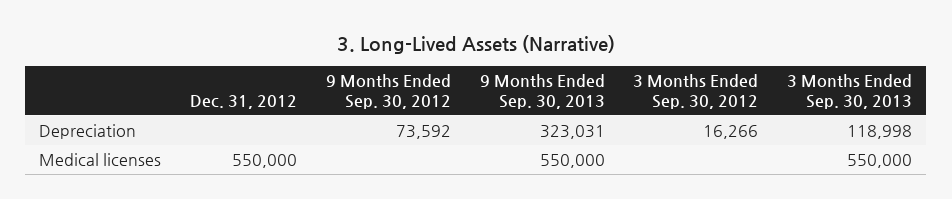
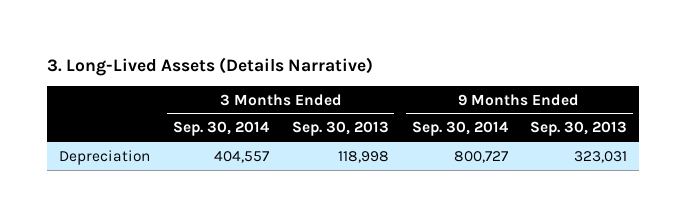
[336,35,615,55] 3. Long-Lived Assets (Narrative) -> [47,56,374,76] 3. Long-Lived Assets (Details Narrative)
[190,94,298,109] Dec. 31, 2012 -> none
[325,74,451,109] 9 Months Ended Sep. 30, 2012 -> none
[633,74,759,109] 3 Months Ended Sep. 30, 2012 -> none
none -> [172,121,269,137] Sep. 30, 2014
none -> [411,121,508,137] Sep. 30, 2014
[39,152,162,166] Medical licenses -> none

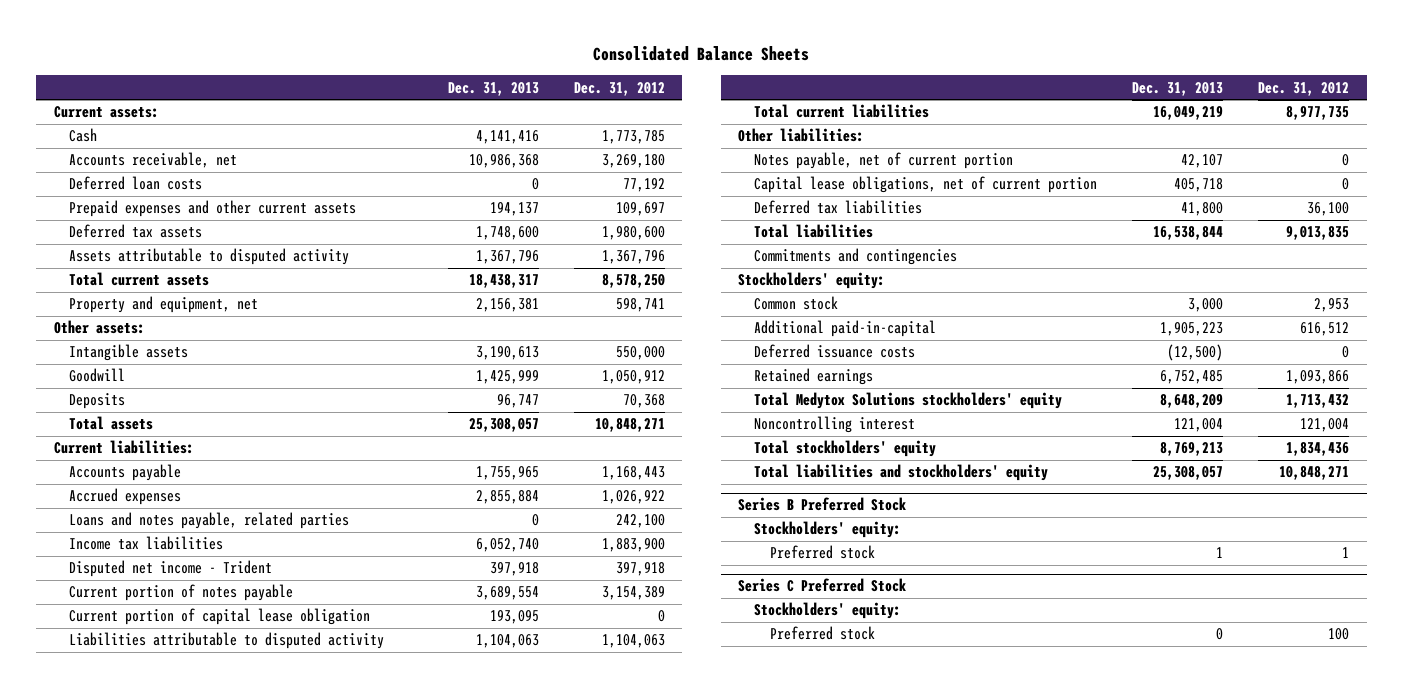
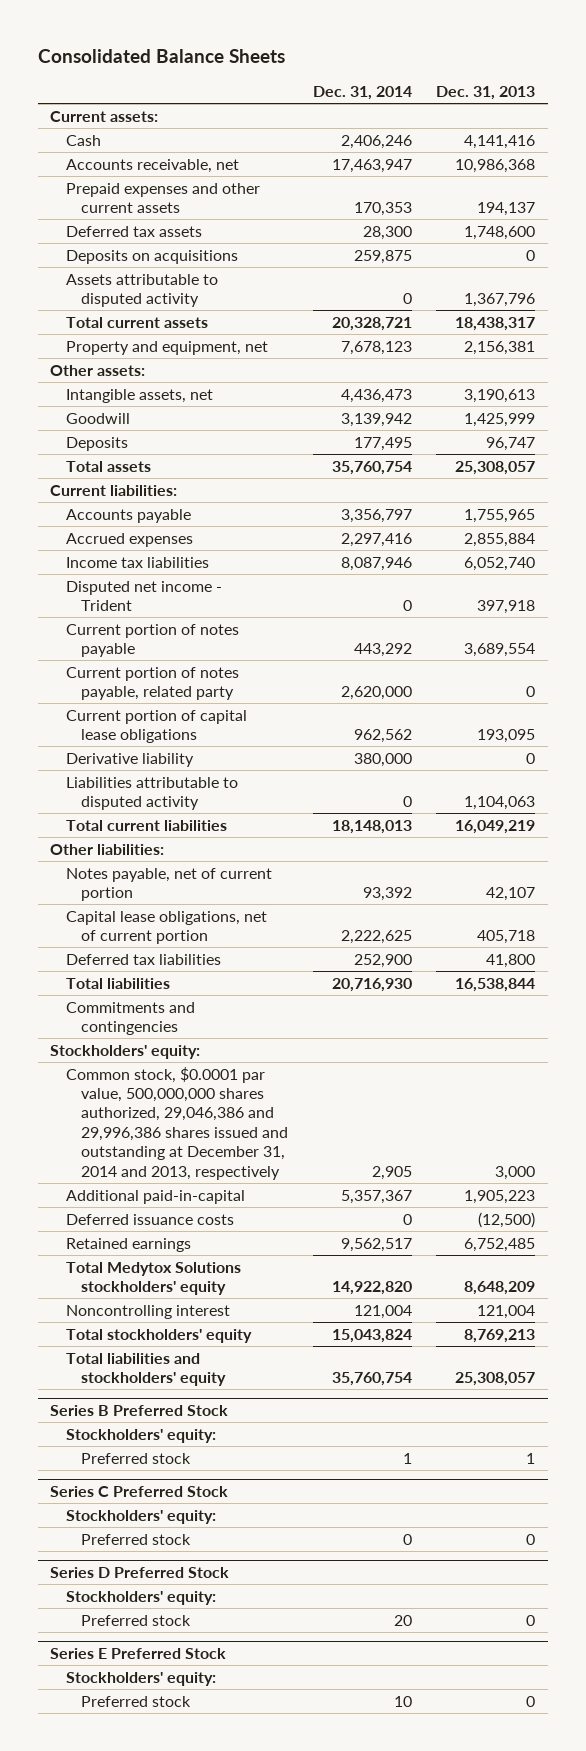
[573,81,665,96] Dec. 31, 2012 -> none
none -> [312,86,412,101] Dec. 31, 2014
[69,176,203,191] Deferred loan costs -> none
none -> [65,249,238,264] Deposits on acquisitions
[69,344,189,362] Intangible assets -> [65,388,213,403] Intangible assets, net
[69,512,350,530] Loans and notes payable, related parties -> none
none -> [65,666,239,701] Current portion of notes payable, related party
[69,608,371,626] Current portion of capital lease obligation -> [65,709,247,744] Current portion of capital lease obligations
none -> [65,752,194,767] Derivative liability
[753,296,838,311] Common stock -> [65,1066,289,1180] Common stock, $0.0001 par value, 500,000,000 shares authorized, 29,046,386 and 29,996,386 shares issued and outstanding at December 31, 2014 and 2013, respectively
none -> [50,1567,230,1579] Series D Preferred Stock
none -> [65,1590,216,1605] Stockholders' equity:
none -> [81,1614,192,1626] Preferred stock
none -> [50,1648,227,1660] Series E Preferred Stock
none -> [65,1671,216,1686] Stockholders' equity:
none -> [81,1695,192,1707] Preferred stock

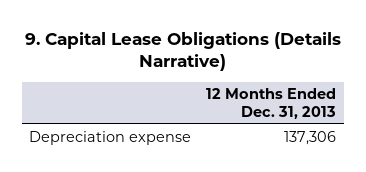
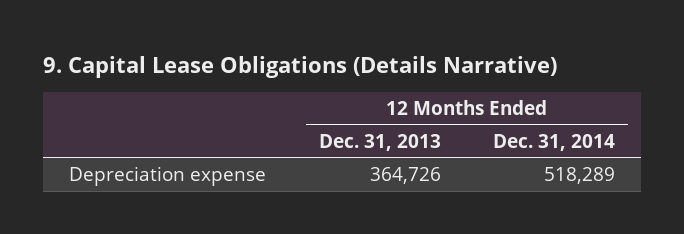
none -> [492,133,615,151] Dec. 31, 2014
[284,131,337,146] 137,306 -> [369,167,441,185] 364,726

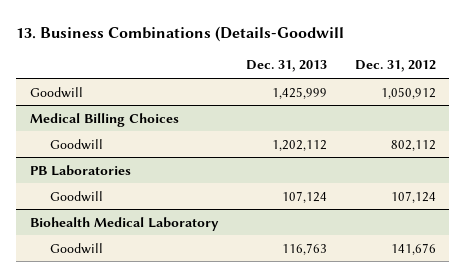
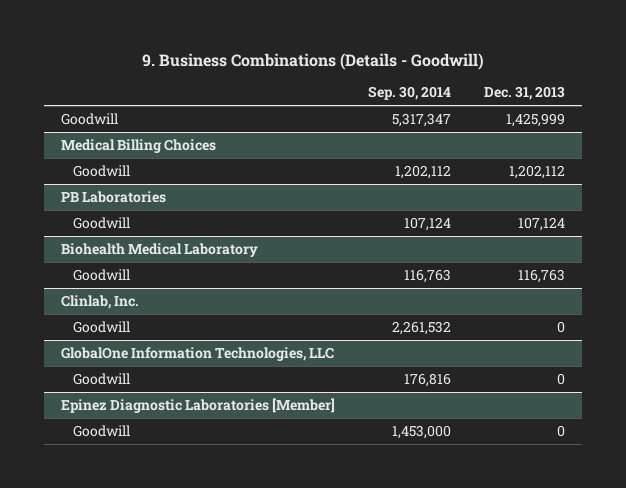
[16,25,345,42] 13. Business Combinations (Details-Goodwill -> [142,52,485,70] 9. Business Combinations (Details - Goodwill)
[354,60,436,73] Dec. 31, 2012 -> none
none -> [368,86,452,101] Sep. 30, 2014
none -> [60,294,139,309] Clinlab, Inc.
none -> [72,320,130,333] Goodwill
none -> [60,346,334,361] GlobalOne Information Technologies, LLC
none -> [72,372,130,385] Goodwill
none -> [60,397,335,413] Epinez Diagnostic Laboratories [Member]
none -> [72,424,130,437] Goodwill

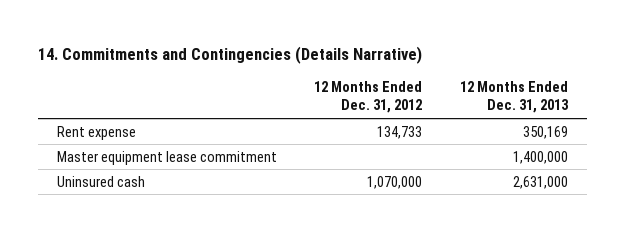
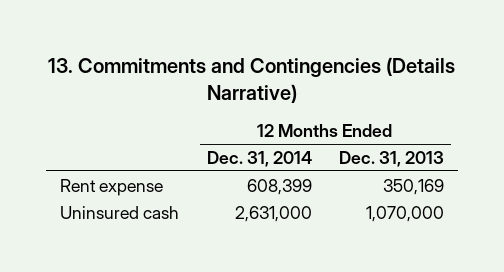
[37,46,422,65] 14. Commitments and Contingencies (Details Narrative) -> [48,57,456,103] 13. Commitments and Contingencies (Details Narrative)
[314,81,423,114] 12 Months Ended Dec. 31, 2012 -> none
none -> [206,150,312,167] Dec. 31, 2014
[56,150,277,165] Master equipment lease commitment -> none
[512,175,568,189] 2,631,000 -> [365,205,444,222] 1,070,000

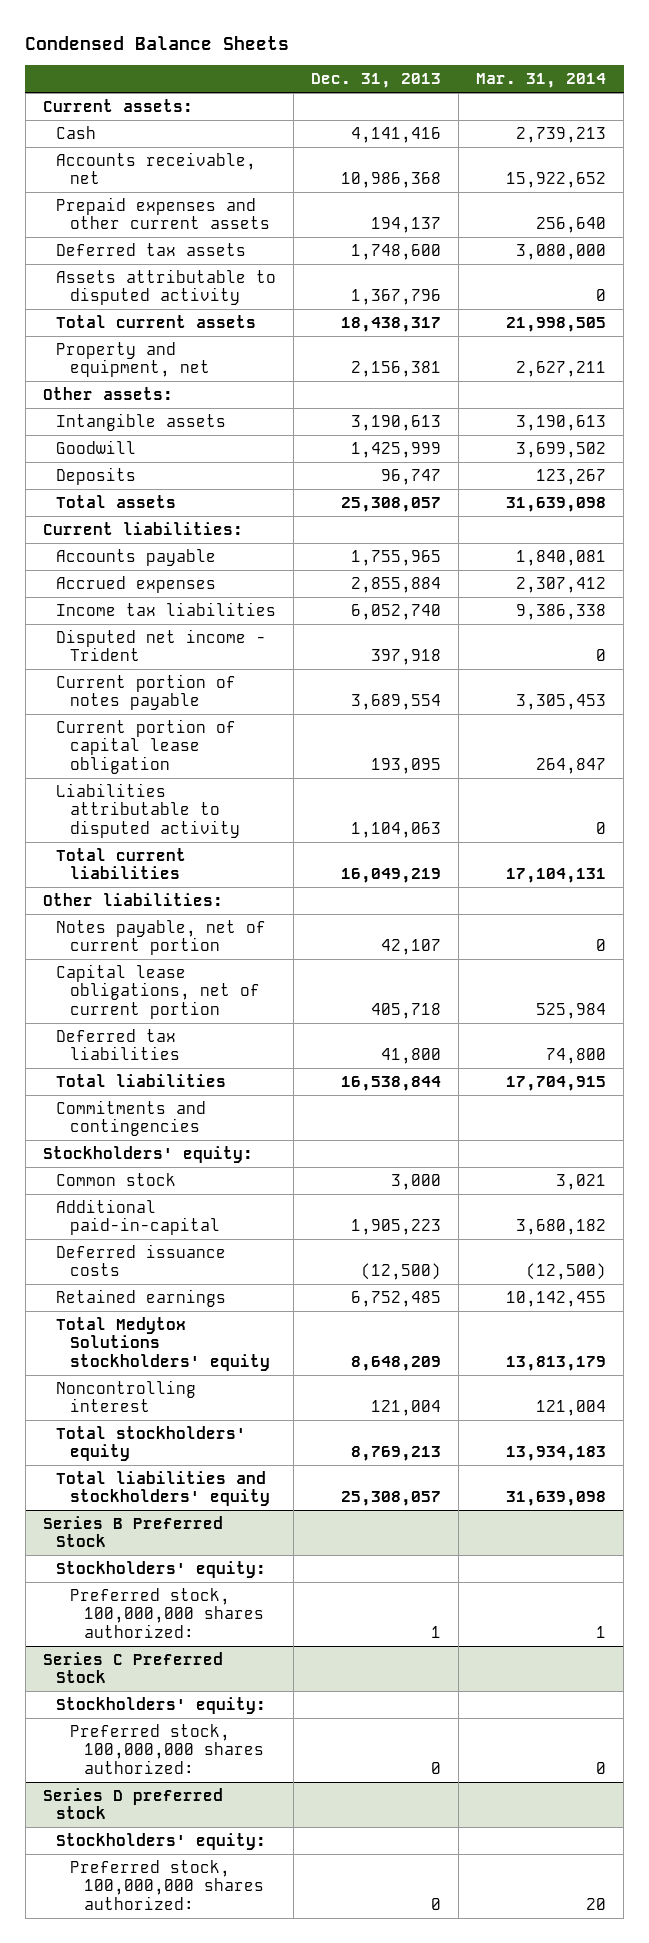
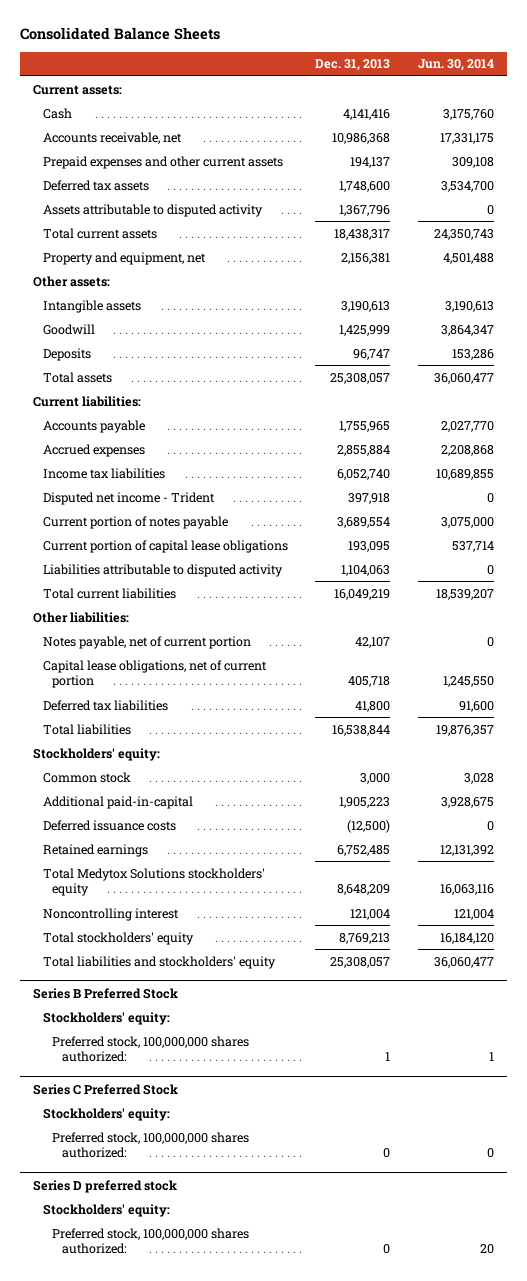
[25,35,290,50] Condensed Balance Sheets -> [19,27,220,41] Consolidated Balance Sheets
[476,73,607,89] Mar. 31, 2014 -> none
none -> [417,59,494,72] Jun. 30, 2014
[56,718,237,775] Current portion of capital lease obligation -> [42,539,288,553] Current portion of capital lease obligations
[56,1099,207,1137] Commitments and contingencies -> none

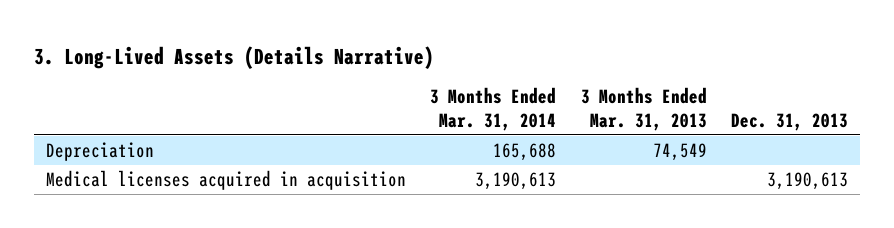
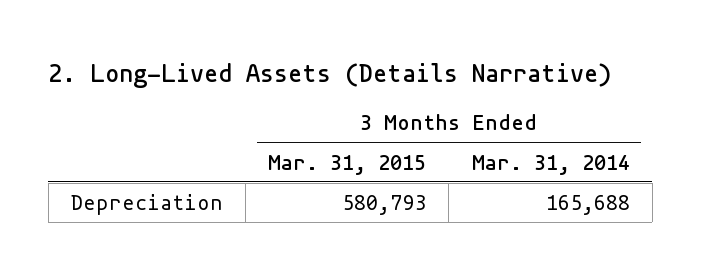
[34,45,435,69] 3. Long-Lived Assets (Details Narrative) -> [48,62,613,88] 2. Long-Lived Assets (Details Narrative)
[580,87,707,132] 3 Months Ended Mar. 31, 2013 -> none
[730,113,848,132] Dec. 31, 2013 -> none
none -> [268,154,427,175] Mar. 31, 2015
[46,169,407,190] Medical licenses acquired in acquisition -> none

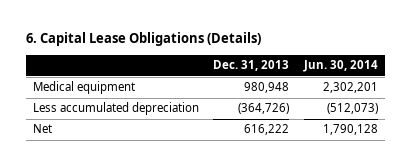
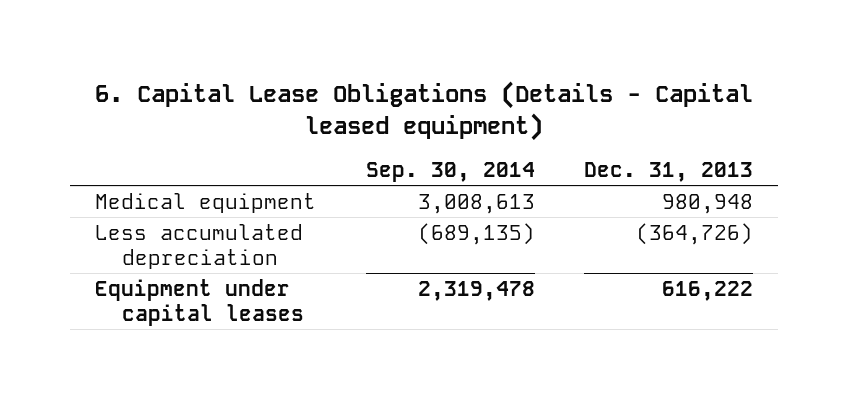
[25,32,261,47] 6. Capital Lease Obligations (Details) -> [95,80,754,141] 6. Capital Lease Obligations (Details - Capital leased equipment)
[302,60,378,73] Jun. 30, 2014 -> none
none -> [365,161,535,182] Sep. 30, 2014
[32,124,52,134] Net -> [94,278,305,326] Equipment under capital leases

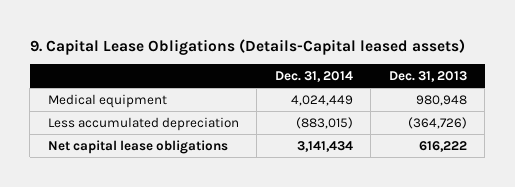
[95,80,754,141] 6. Capital Lease Obligations (Details - Capital leased equipment) -> [29,38,465,55] 9. Capital Lease Obligations (Details-Capital leased assets)
[365,161,535,182] Sep. 30, 2014 -> none
none -> [274,70,353,82] Dec. 31, 2014
[94,278,305,326] Equipment under capital leases -> [47,139,228,154] Net capital lease obligations

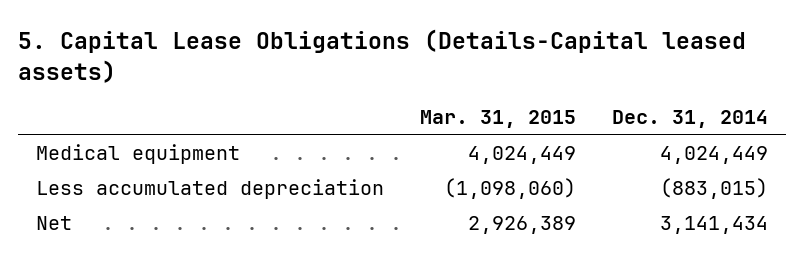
[29,38,465,55] 9. Capital Lease Obligations (Details-Capital leased assets) -> [17,28,746,83] 5. Capital Lease Obligations (Details-Capital leased assets)
[388,70,467,82] Dec. 31, 2013 -> none
none -> [419,110,576,129] Mar. 31, 2015
[47,139,228,154] Net capital lease obligations -> [35,215,72,230] Net

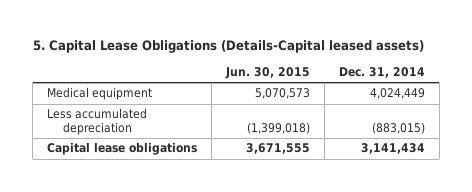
[419,110,576,129] Mar. 31, 2015 -> none
none -> [224,67,310,80] Jun. 30, 2015
[35,215,72,230] Net -> [47,142,198,156] Capital lease obligations

